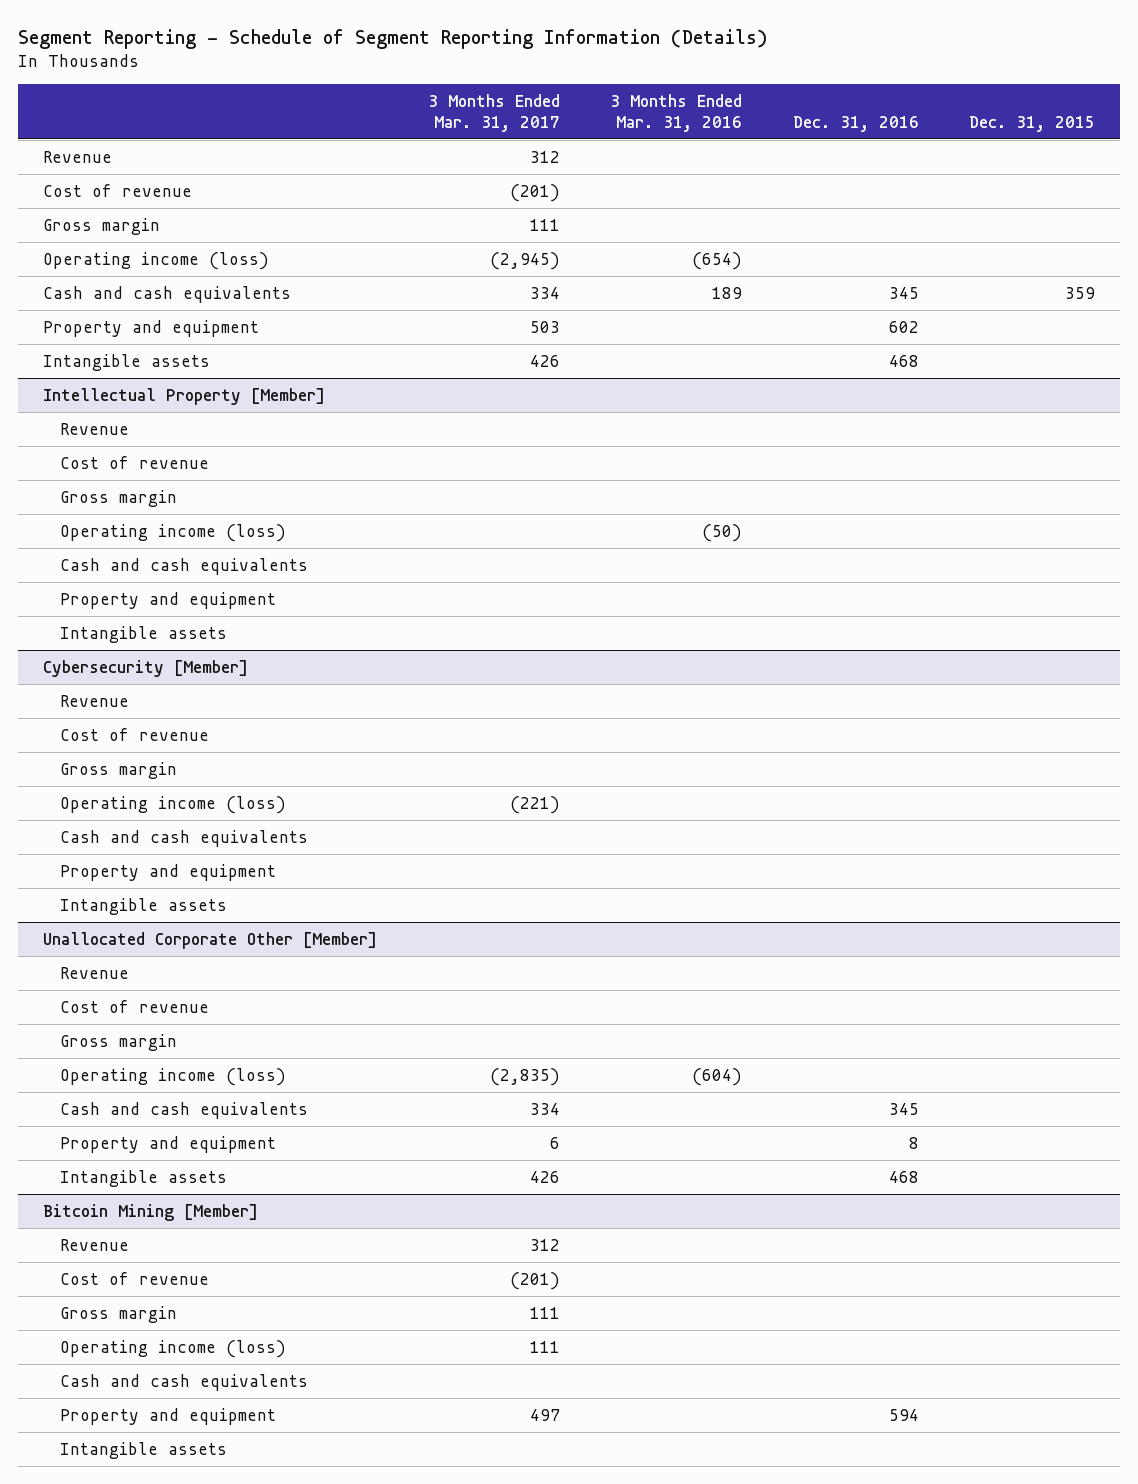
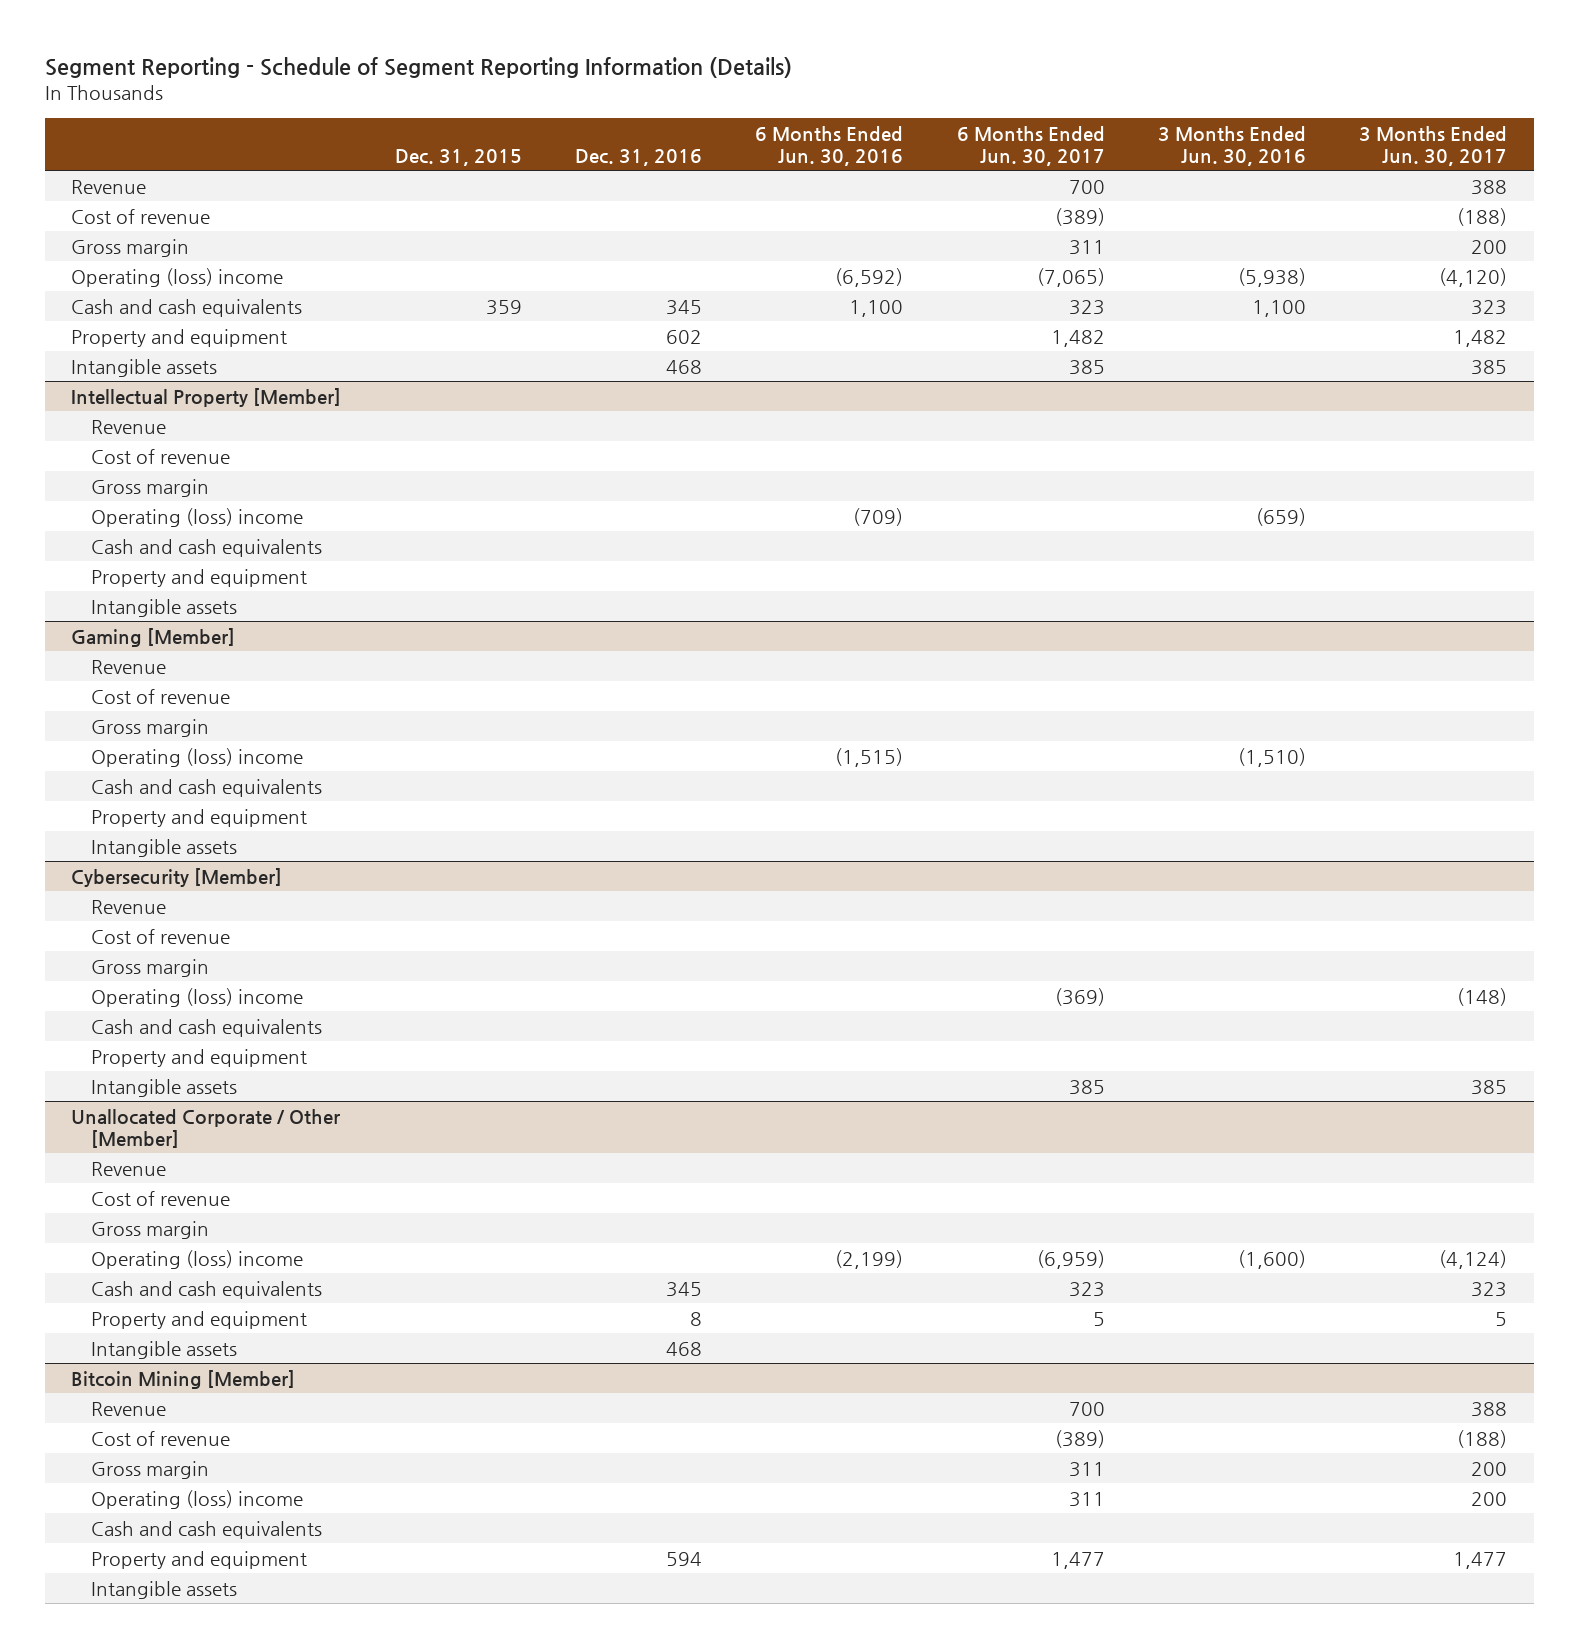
[427,94,560,132] 3 Months Ended Mar. 31, 2017 -> none
[610,94,743,132] 3 Months Ended Mar. 31, 2016 -> none
none -> [755,125,904,166] 6 Months Ended Jun. 30, 2016
none -> [956,125,1105,166] 6 Months Ended Jun. 30, 2017
none -> [1158,125,1307,166] 3 Months Ended Jun. 30, 2016
none -> [1359,125,1508,166] 3 Months Ended Jun. 30, 2017
[43,251,270,270] Operating income (loss) -> [71,267,284,287] Operating (loss) income
[60,523,287,542] Operating income (loss) -> [90,507,303,527] Operating (loss) income
none -> [71,627,236,647] Gaming [Member]
none -> [90,659,166,674] Revenue
none -> [90,688,230,704] Cost of revenue
none -> [90,718,209,737] Gross margin
none -> [90,747,303,767] Operating (loss) income
none -> [90,778,322,797] Cash and cash equivalents
none -> [90,808,307,827] Property and equipment
none -> [90,838,237,857] Intangible assets
[60,795,287,814] Operating income (loss) -> [90,987,303,1007] Operating (loss) income
[43,931,378,949] Unallocated Corporate Other [Member] -> [71,1108,341,1148] Unallocated Corporate / Other [Member]
[60,1067,287,1086] Operating income (loss) -> [90,1249,303,1269] Operating (loss) income
[60,1339,287,1358] Operating income (loss) -> [90,1489,303,1509] Operating (loss) income

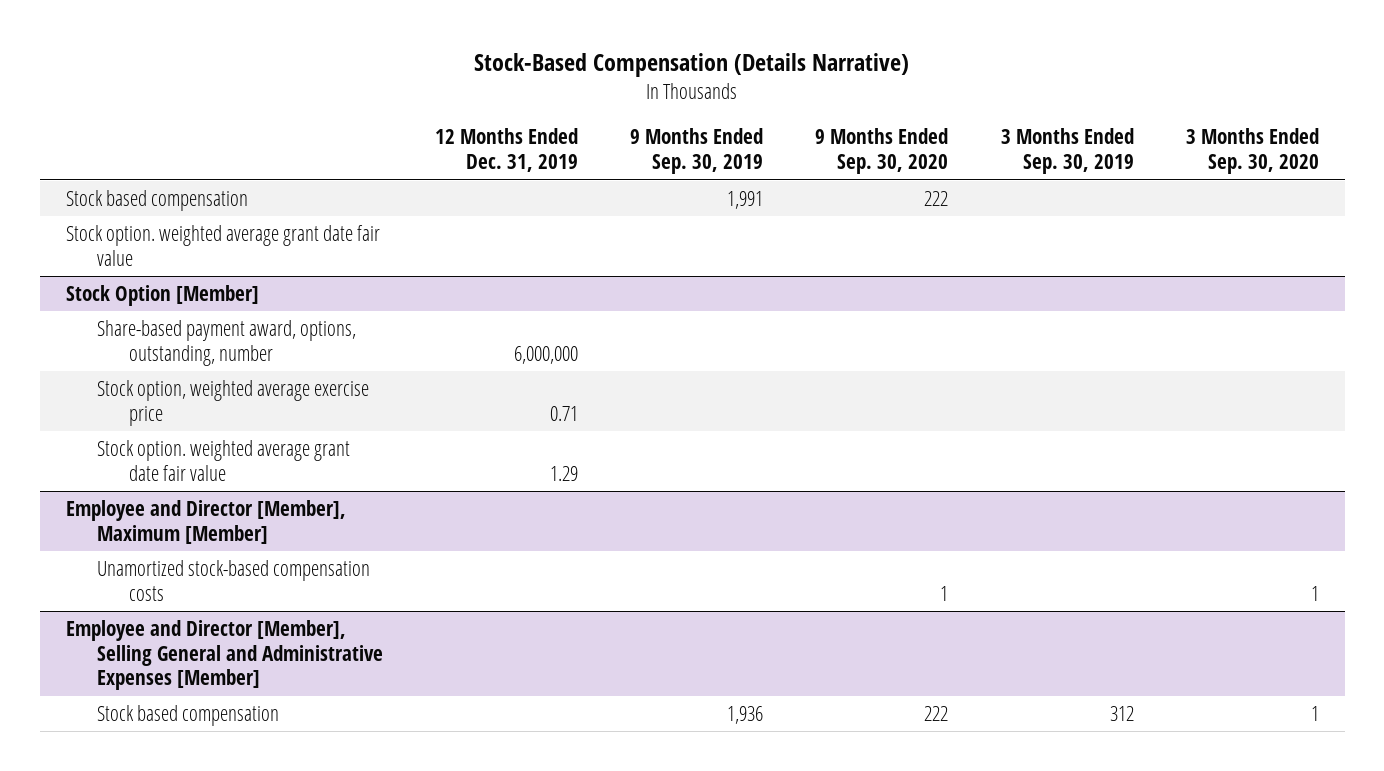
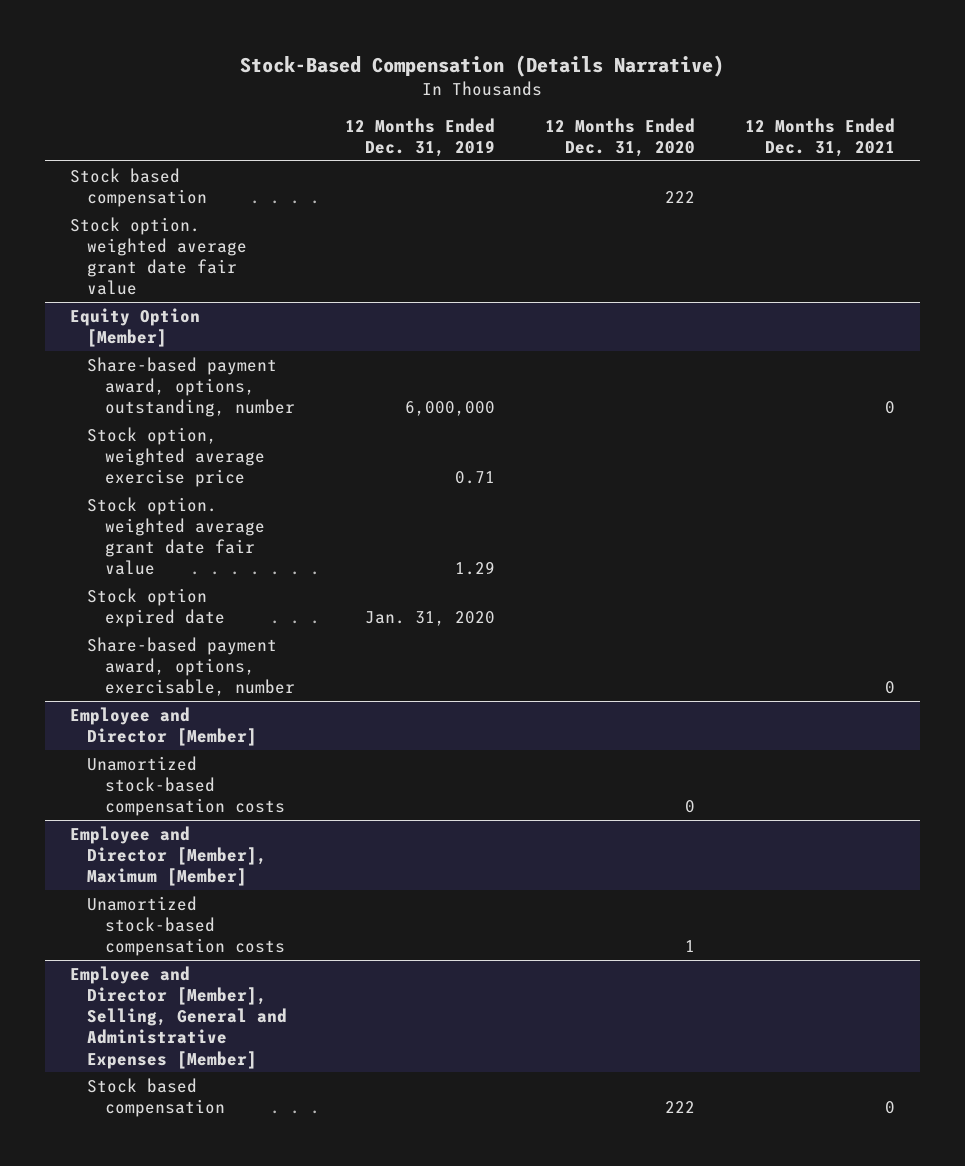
[630,128,764,175] 9 Months Ended Sep. 30, 2019 -> none
[815,128,949,175] 9 Months Ended Sep. 30, 2020 -> none
[1000,128,1134,175] 3 Months Ended Sep. 30, 2019 -> none
[1185,128,1319,175] 3 Months Ended Sep. 30, 2020 -> none
none -> [544,117,695,157] 12 Months Ended Dec. 31, 2020
none -> [744,117,895,157] 12 Months Ended Dec. 31, 2021
[65,284,259,306] Stock Option [Member] -> [69,307,200,347] Equity Option [Member]
none -> [87,587,225,627] Stock option expired date
none -> [87,636,295,697] Share-based payment award, options, exercisable, number
none -> [69,706,258,746] Employee and Director [Member]
none -> [87,755,285,817] Unamortized stock-based compensation costs
[65,619,384,691] Employee and Director [Member], Selling General and Administrative Expenses [Member] -> [69,965,288,1069] Employee and Director [Member], Selling, General and Administrative Expenses [Member]

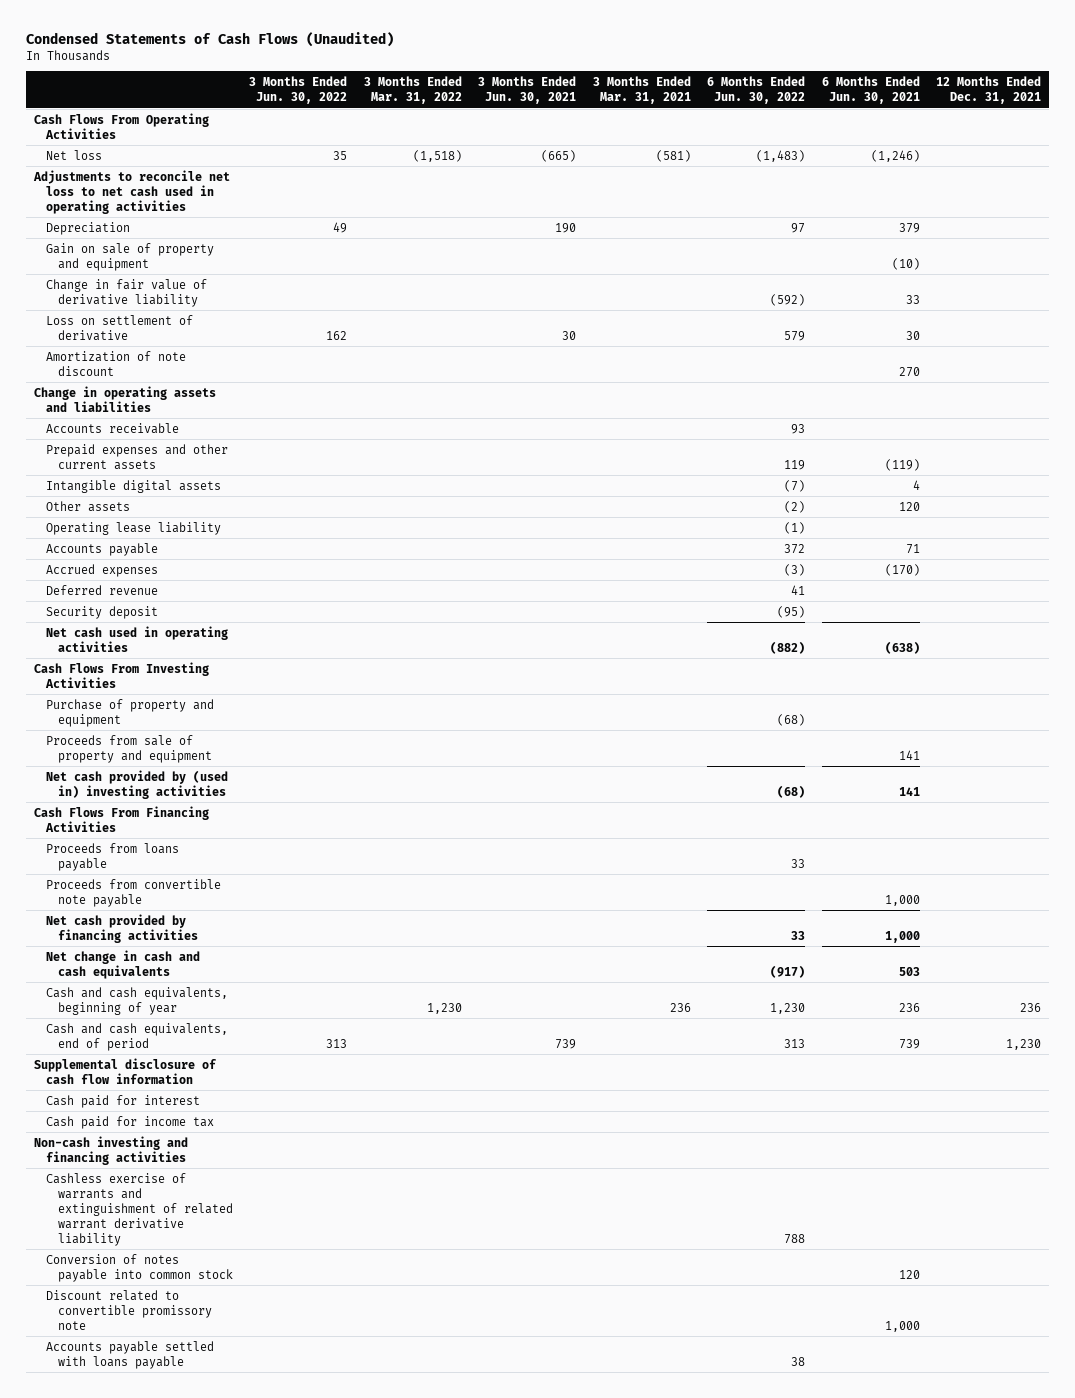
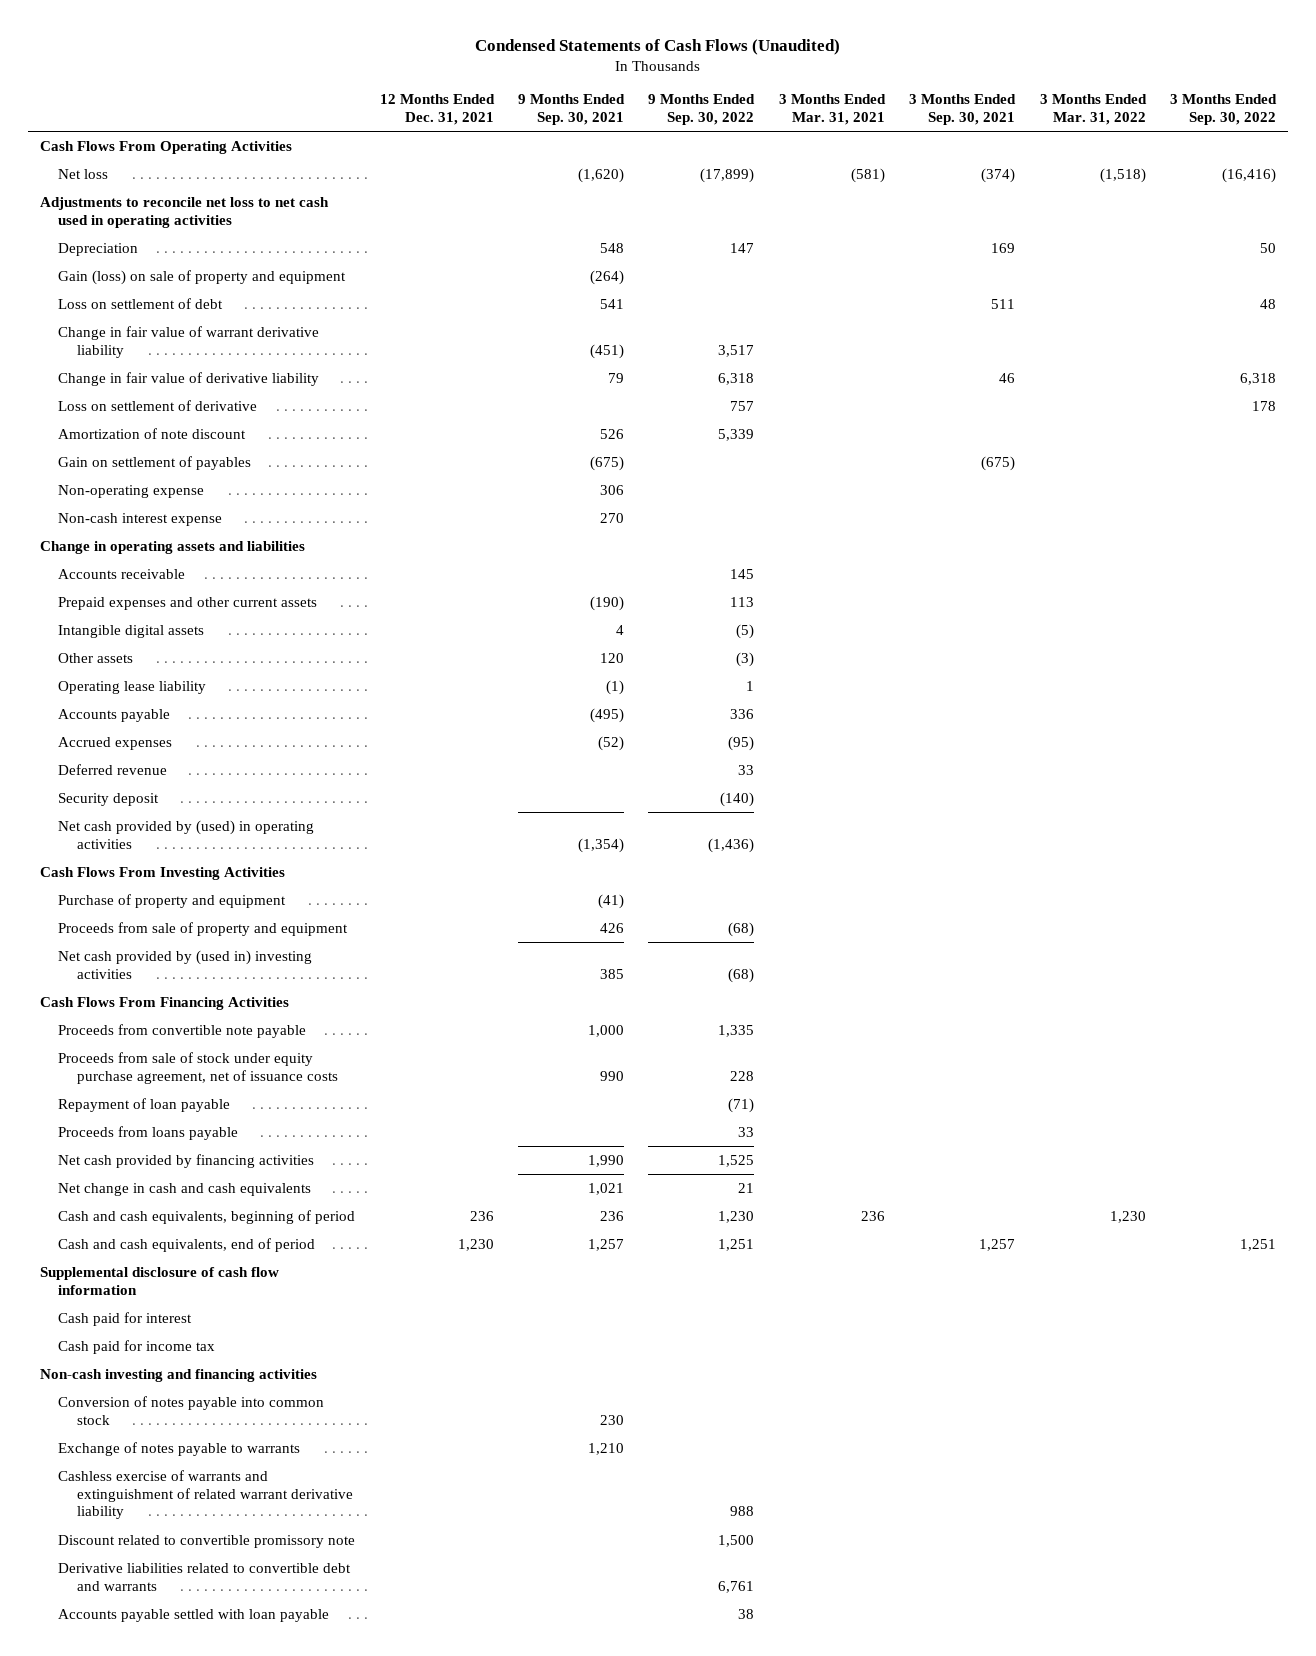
[249,76,348,105] 3 Months Ended Jun. 30, 2022 -> none
[478,76,577,105] 3 Months Ended Jun. 30, 2021 -> none
[707,76,806,105] 6 Months Ended Jun. 30, 2022 -> none
[821,76,920,105] 6 Months Ended Jun. 30, 2021 -> none
none -> [518,94,626,126] 9 Months Ended Sep. 30, 2021
none -> [648,94,756,126] 9 Months Ended Sep. 30, 2022
none -> [909,94,1017,126] 3 Months Ended Sep. 30, 2021
none -> [1169,94,1277,126] 3 Months Ended Sep. 30, 2022
[45,242,214,271] Gain on sale of property and equipment -> [58,269,347,285] Gain (loss) on sale of property and equipment
none -> [58,297,224,309] Loss on settlement of debt
none -> [58,325,320,358] Change in fair value of warrant derivative liability
none -> [58,455,252,470] Gain on settlement of payables
none -> [58,484,205,498] Non-operating expense
none -> [58,512,223,526] Non-cash interest expense
[45,625,228,652] Net cash used in operating activities -> [58,819,315,849] Net cash provided by (used) in operating activities
none -> [58,1051,338,1084] Proceeds from sale of stock under equity purchase agreement, net of issuance costs
none -> [58,1097,231,1112] Repayment of loan payable
[45,842,179,871] Proceeds from loans payable -> [58,1125,239,1140] Proceeds from loans payable
[45,986,228,1015] Cash and cash equivalents, beginning of year -> [58,1209,356,1224] Cash and cash equivalents, beginning of period
none -> [58,1441,301,1456] Exchange of notes payable to warrants
[45,1172,233,1246] Cashless exercise of warrants and extinguishment of related warrant derivative liability -> [58,1469,353,1520] Cashless exercise of warrants and extinguishment of related warrant derivative liability
none -> [58,1562,352,1591] Derivative liabilities related to convertible debt and warrants
[45,1340,214,1369] Accounts payable settled with loans payable -> [58,1608,330,1622] Accounts payable settled with loan payable

